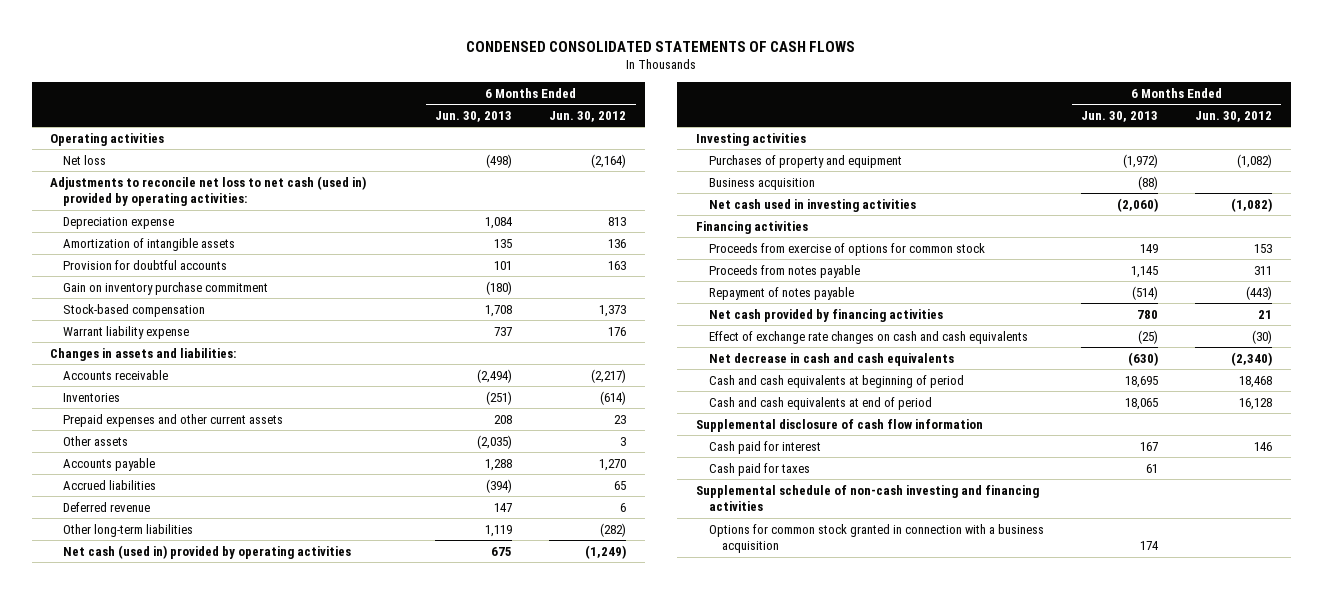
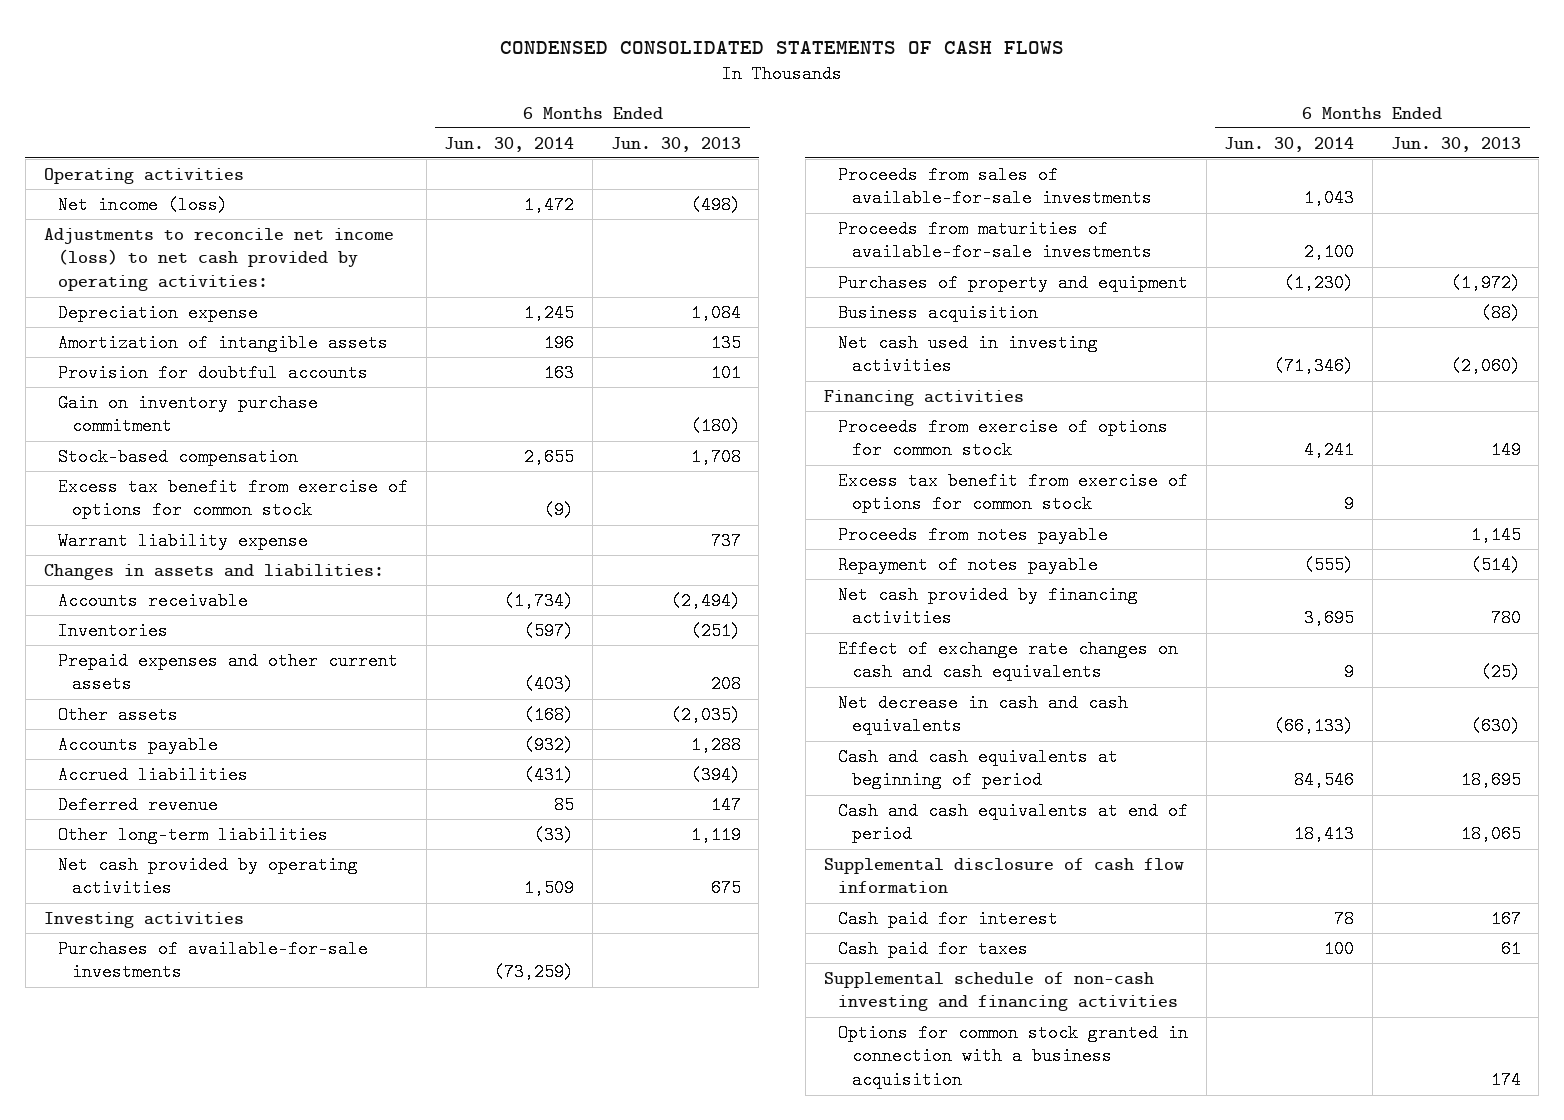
[549,110,627,122] Jun. 30, 2012 -> none
none -> [444,136,575,152] Jun. 30, 2014
[63,154,107,165] Net loss -> [57,195,228,214] Net income (loss)
[50,175,367,207] Adjustments to reconcile net loss to net cash (used in) provided by operating activities: -> [43,227,394,292] Adjustments to reconcile net income (loss) to net cash provided by operating activities:
none -> [57,477,408,520] Excess tax benefit from exercise of options for common stock
[63,544,352,559] Net cash (used in) provided by operating activities -> [57,855,358,898] Net cash provided by operating activities
none -> [57,939,368,982] Purchases of available-for-sale investments
none -> [837,165,1153,208] Proceeds from sales of available-for-sale investments
none -> [837,219,1153,262] Proceeds from maturities of available-for-sale investments
none -> [837,471,1188,514] Excess tax benefit from exercise of options for common stock

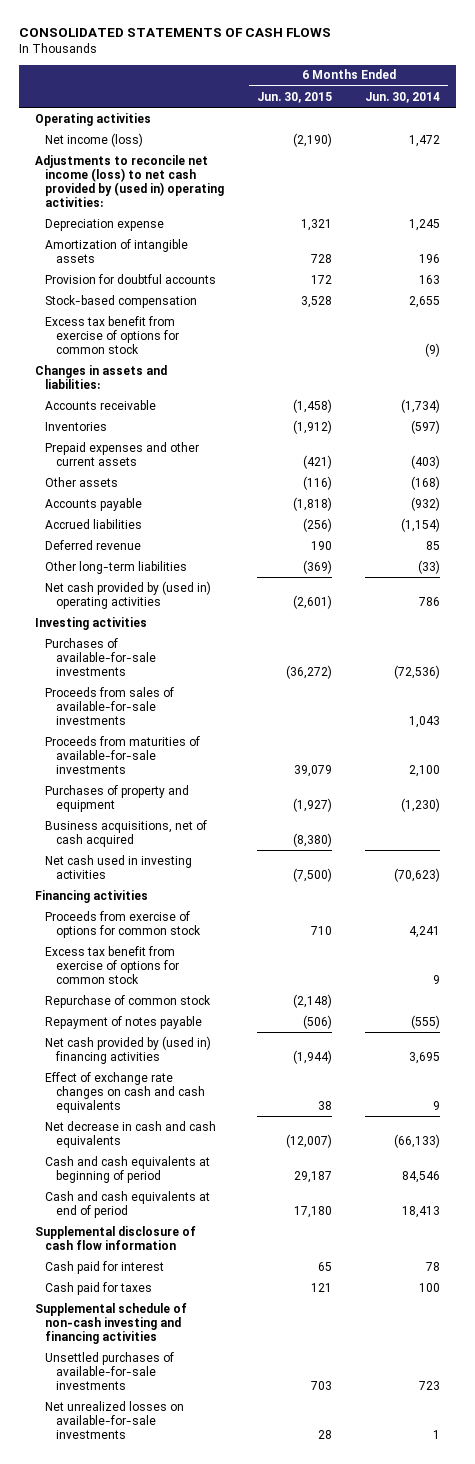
[500,41,1065,55] CONDENSED CONSOLIDATED STATEMENTS OF CASH FLOWS -> [18,27,331,37] CONSOLIDATED STATEMENTS OF CASH FLOWS
[610,136,741,152] Jun. 30, 2013 -> none
none -> [257,91,333,103] Jun. 30, 2015
[43,227,394,292] Adjustments to reconcile net income (loss) to net cash provided by operating activities: -> [34,154,225,207] Adjustments to reconcile net income (loss) to net cash provided by (used in) operating activities:
[57,393,318,436] Gain on inventory purchase commitment -> none
[57,531,308,550] Warrant liability expense -> none
[524,765,575,784] (431) -> [400,517,440,532] (1,154)
[57,855,358,898] Net cash provided by operating activities -> [45,580,212,609] Net cash provided by (used in) operating activities
[524,879,575,898] 1,509 -> [418,596,440,606] 786
[494,963,575,982] (73,259) -> [393,664,440,679] (72,536)
[837,303,1038,322] Business acquisition -> none
none -> [45,819,208,847] Business acquisitions, net of cash acquired
[1274,357,1355,376] (71,346) -> [393,867,440,882] (70,623)
[837,525,1108,544] Proceeds from notes payable -> none
none -> [45,994,212,1008] Repurchase of common stock
[837,585,1138,628] Net cash provided by financing activities -> [45,1035,212,1064] Net cash provided by (used in) financing activities
[837,1023,1188,1090] Options for common stock granted in connection with a business acquisition -> none
none -> [45,1351,175,1390] Unsettled purchases of available-for-sale investments
none -> [45,1400,185,1439] Net unrealized losses on available-for-sale investments

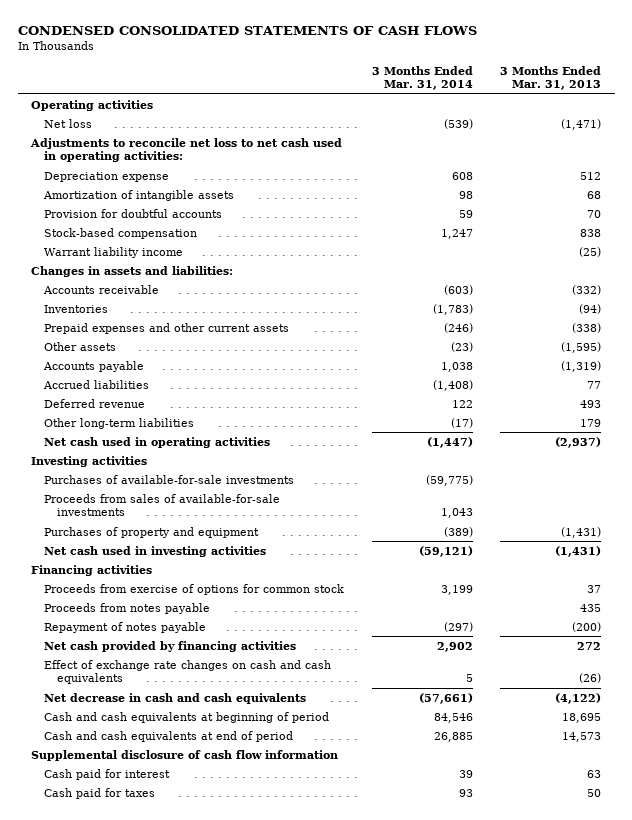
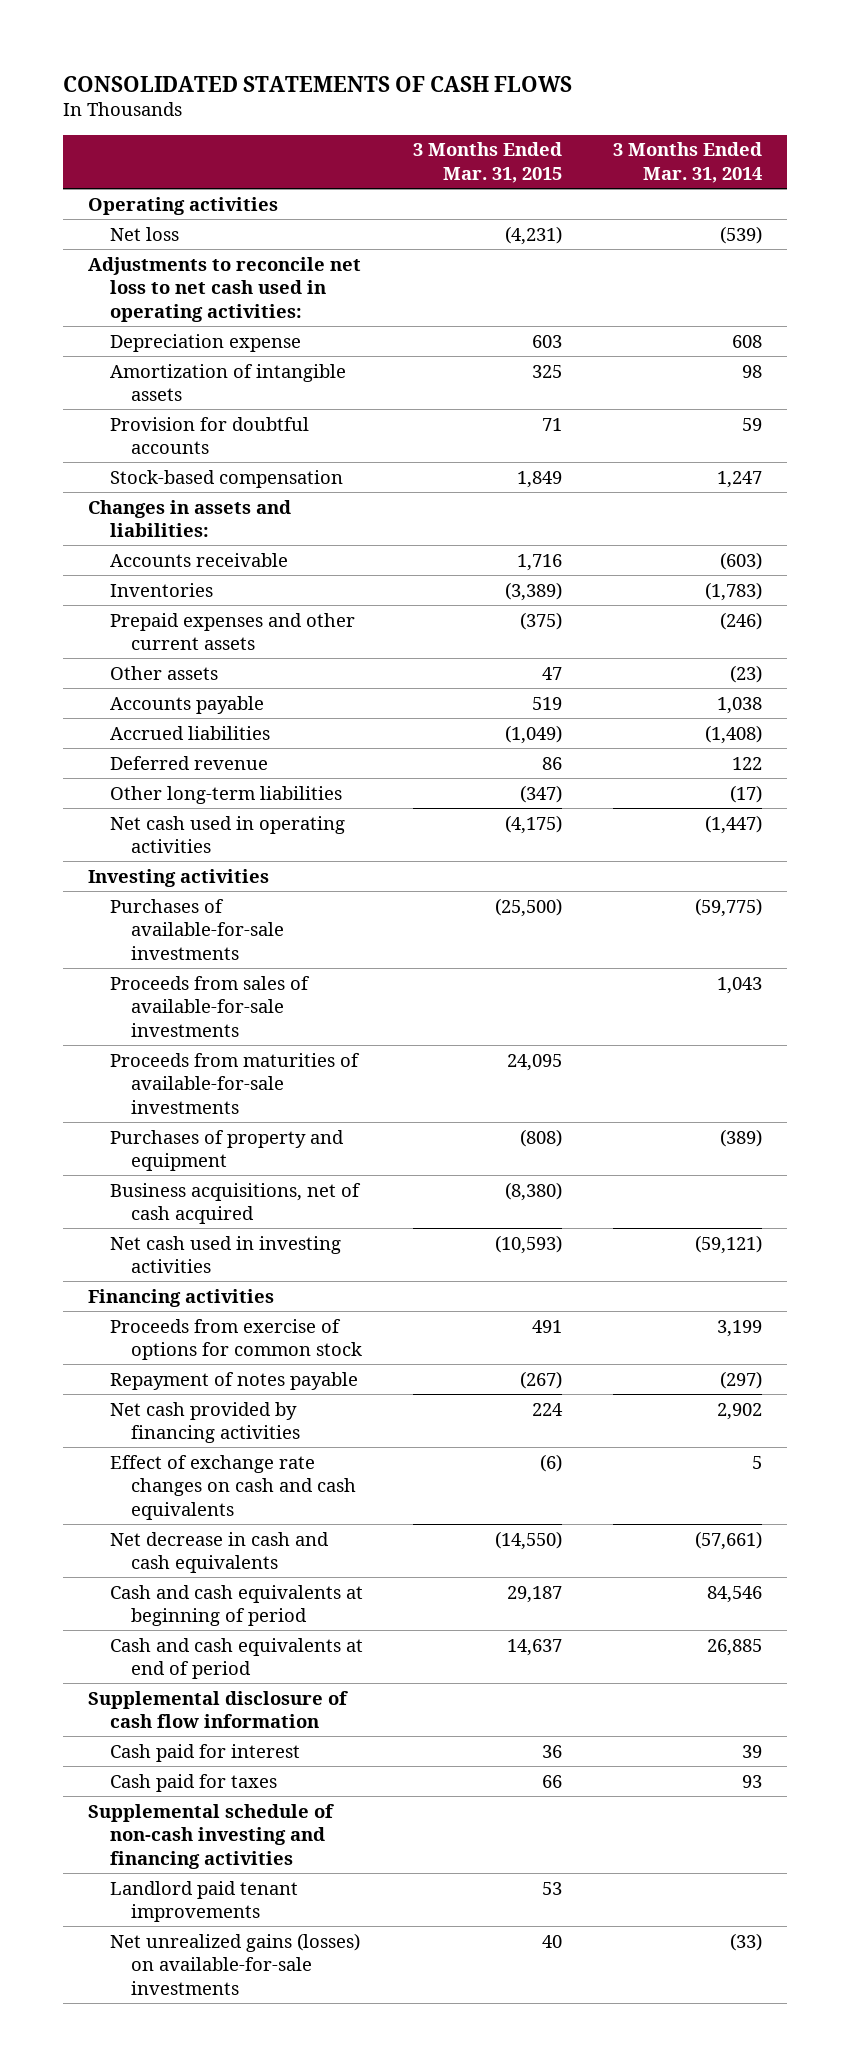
[17,25,477,35] CONDENSED CONSOLIDATED STATEMENTS OF CASH FLOWS -> [63,75,573,92] CONSOLIDATED STATEMENTS OF CASH FLOWS
[500,65,602,91] 3 Months Ended Mar. 31, 2013 -> none
none -> [413,142,563,183] 3 Months Ended Mar. 31, 2015
[44,246,184,258] Warrant liability income -> none
none -> [109,1052,360,1114] Proceeds from maturities of available-for-sale investments
none -> [109,1182,361,1225] Business acquisitions, net of cash acquired
[44,602,211,614] Proceeds from notes payable -> none
none -> [88,1803,335,1869] Supplemental schedule of non-cash investing and financing activities
none -> [109,1880,298,1923] Landlord paid tenant improvements
none -> [109,1932,360,1995] Net unrealized gains (losses) on available-for-sale investments

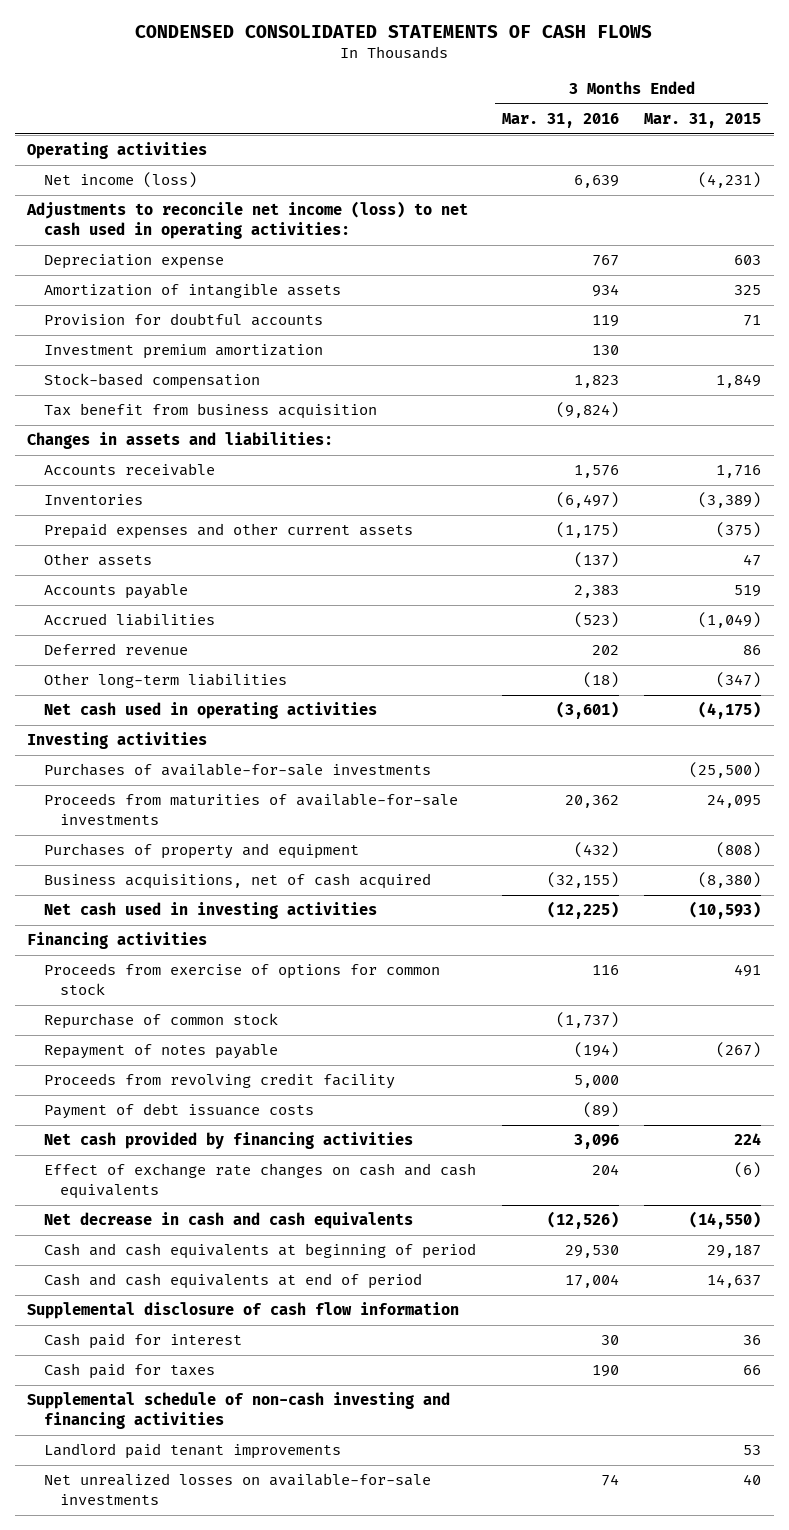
[63,75,573,92] CONSOLIDATED STATEMENTS OF CASH FLOWS -> [135,24,653,38] CONDENSED CONSOLIDATED STATEMENTS OF CASH FLOWS
[612,142,762,183] 3 Months Ended Mar. 31, 2014 -> none
none -> [501,113,619,129] Mar. 31, 2016
[109,226,179,241] Net loss -> [43,172,197,189] Net income (loss)
[88,256,362,322] Adjustments to reconcile net loss to net cash used in operating activities: -> [26,201,469,239] Adjustments to reconcile net income (loss) to net cash used in operating activities:
none -> [43,344,323,360] Investment premium amortization
none -> [43,403,377,420] Tax benefit from business acquisition
[109,975,310,1037] Proceeds from sales of available-for-sale investments -> none
none -> [43,1013,278,1030] Repurchase of common stock
none -> [43,1073,395,1090] Proceeds from revolving credit facility
none -> [43,1103,314,1120] Payment of debt issuance costs
[109,1932,360,1995] Net unrealized gains (losses) on available-for-sale investments -> [43,1473,431,1505] Net unrealized losses on available-for-sale investments

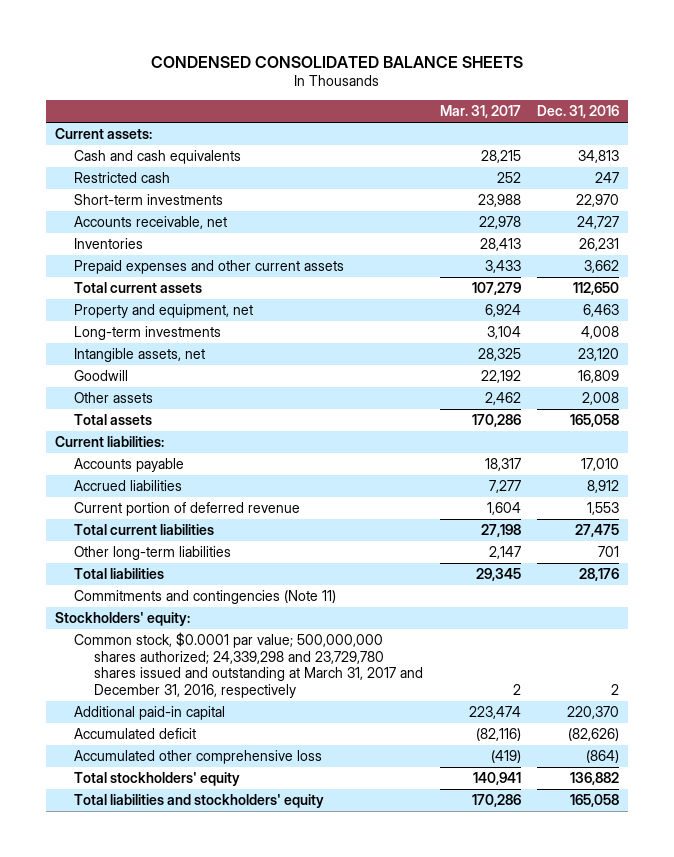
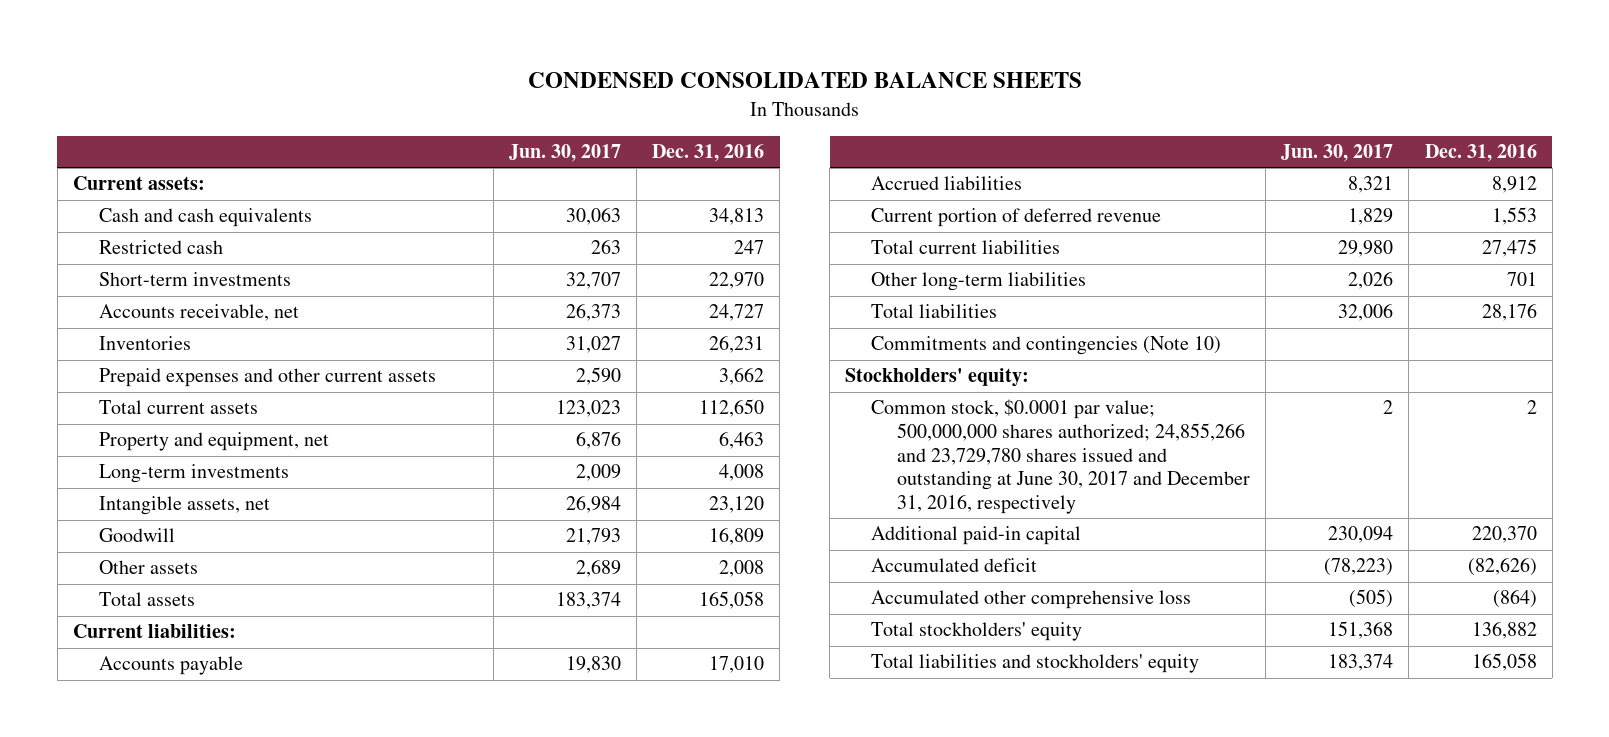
[439,105,521,119] Mar. 31, 2017 -> none
none -> [508,144,621,163] Jun. 30, 2017
[74,590,337,605] Commitments and contingencies (Note 11) -> [871,336,1222,356] Commitments and contingencies (Note 10)
[74,632,423,699] Common stock, $0.0001 par value; 500,000,000 shares authorized; 24,339,298 and 23,729,780 shares issued and outstanding at March 31, 2017 and December 31, 2016, respectively -> [871,399,1251,514] Common stock, $0.0001 par value; 500,000,000 shares authorized; 24,855,266 and 23,729,780 shares issued and outstanding at June 30, 2017 and December 31, 2016, respectively

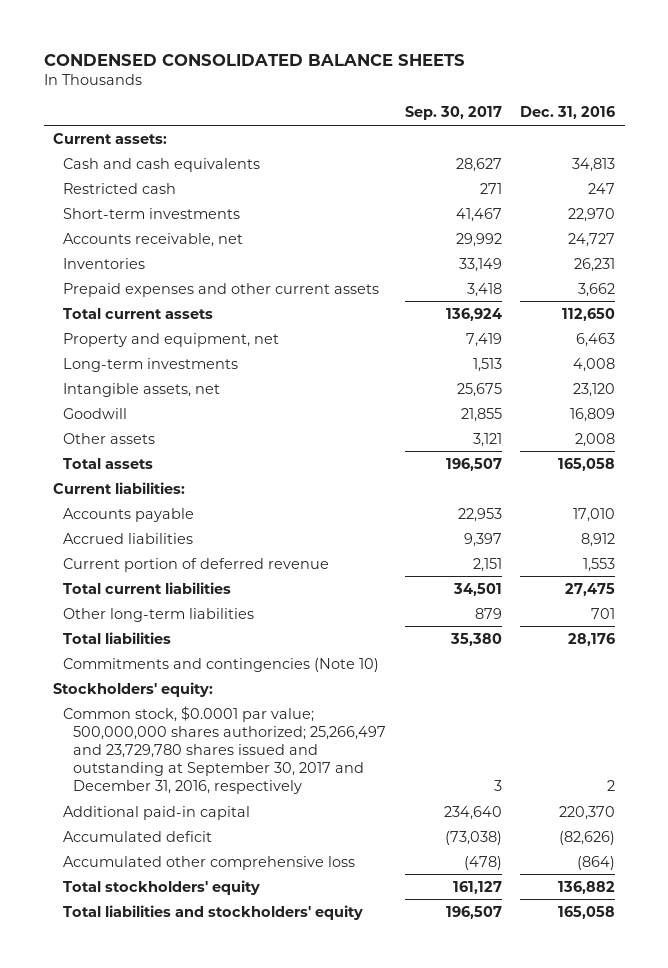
[508,144,621,163] Jun. 30, 2017 -> none
none -> [404,106,502,121] Sep. 30, 2017
[871,399,1251,514] Common stock, $0.0001 par value; 500,000,000 shares authorized; 24,855,266 and 23,729,780 shares issued and outstanding at June 30, 2017 and December 31, 2016, respectively -> [63,705,387,795] Common stock, $0.0001 par value; 500,000,000 shares authorized; 25,266,497 and 23,729,780 shares issued and outstanding at September 30, 2017 and December 31, 2016, respectively

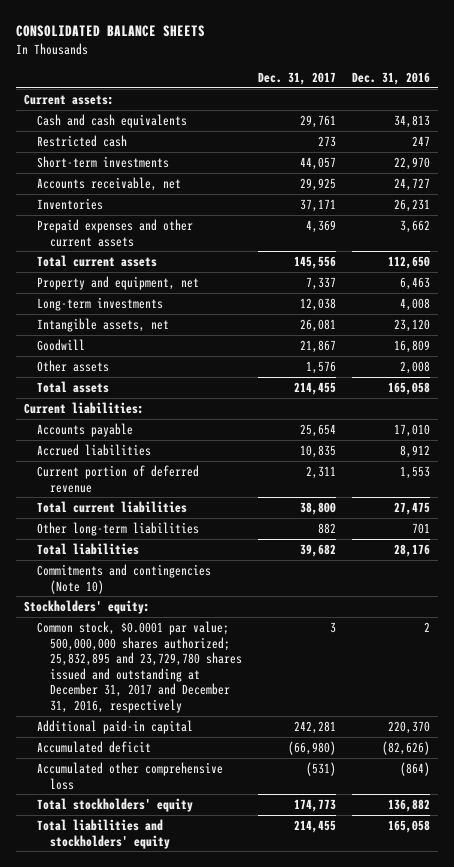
[43,53,465,66] CONDENSED CONSOLIDATED BALANCE SHEETS -> [15,25,205,38] CONSOLIDATED BALANCE SHEETS
[404,106,502,121] Sep. 30, 2017 -> none
none -> [258,71,337,85] Dec. 31, 2017
[63,705,387,795] Common stock, $0.0001 par value; 500,000,000 shares authorized; 25,266,497 and 23,729,780 shares issued and outstanding at September 30, 2017 and December 31, 2016, respectively -> [37,620,243,714] Common stock, $0.0001 par value; 500,000,000 shares authorized; 25,832,895 and 23,729,780 shares issued and outstanding at December 31, 2017 and December 31, 2016, respectively

